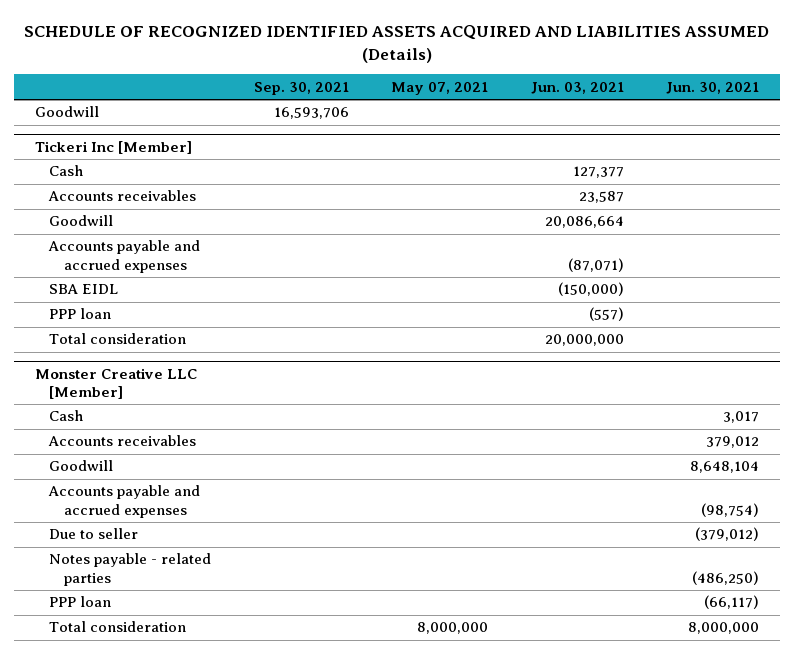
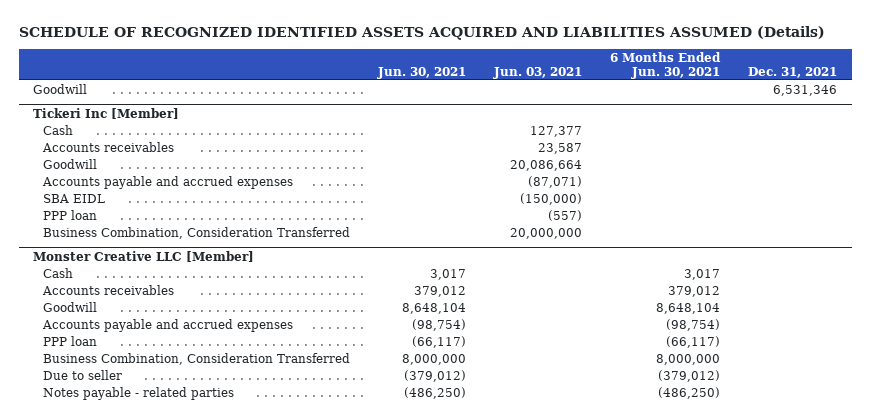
[253,81,349,95] Sep. 30, 2021 -> none
[391,81,489,95] May 07, 2021 -> none
none -> [610,52,722,79] 6 Months Ended Jun. 30, 2021
none -> [748,66,838,78] Dec. 31, 2021
[49,333,187,345] Total consideration -> [42,226,350,239] Business Combination, Consideration Transferred
[49,596,112,608] PPP loan -> [42,335,97,346] PPP loan
none -> [42,352,350,365] Business Combination, Consideration Transferred
[49,621,187,633] Total consideration -> none

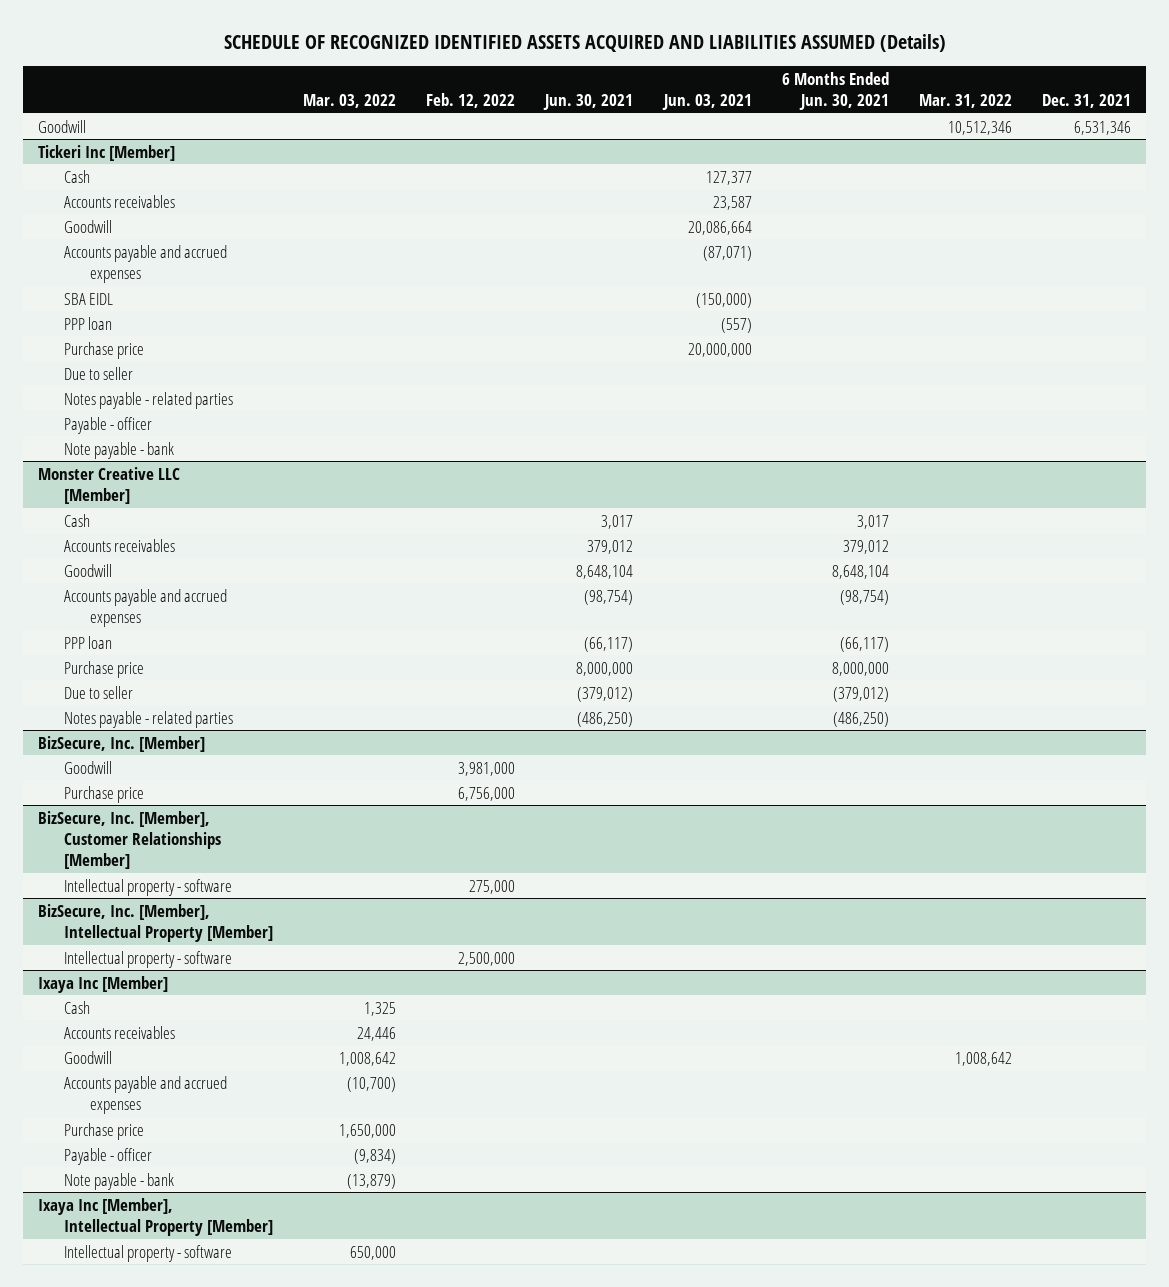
none -> [303,93,397,108] Mar. 03, 2022
none -> [426,92,516,108] Feb. 12, 2022
none -> [918,93,1012,108] Mar. 31, 2022
[42,226,350,239] Business Combination, Consideration Transferred -> [64,341,145,359] Purchase price
none -> [64,366,134,380] Due to seller
none -> [64,391,234,409] Notes payable - related parties
none -> [64,416,153,434] Payable - officer
none -> [64,441,175,459] Note payable - bank
[42,352,350,365] Business Combination, Consideration Transferred -> [64,660,145,678] Purchase price
none -> [38,735,206,752] BizSecure, Inc. [Member]
none -> [64,760,113,774] Goodwill
none -> [64,785,145,803] Purchase price
none -> [38,810,222,870] BizSecure, Inc. [Member], Customer Relationships [Member]
none -> [64,878,233,896] Intellectual property - software
none -> [38,903,274,942] BizSecure, Inc. [Member], Intellectual Property [Member]
none -> [64,950,233,968] Intellectual property - software
none -> [38,975,169,993] Ixaya Inc [Member]
none -> [64,1000,91,1014] Cash
none -> [64,1025,176,1039] Accounts receivables
none -> [64,1050,113,1064] Goodwill
none -> [64,1075,228,1114] Accounts payable and accrued expenses
none -> [64,1122,145,1140] Purchase price
none -> [64,1147,153,1165] Payable - officer
none -> [64,1172,175,1190] Note payable - bank
none -> [38,1197,274,1236] Ixaya Inc [Member], Intellectual Property [Member]
none -> [64,1244,233,1262] Intellectual property - software

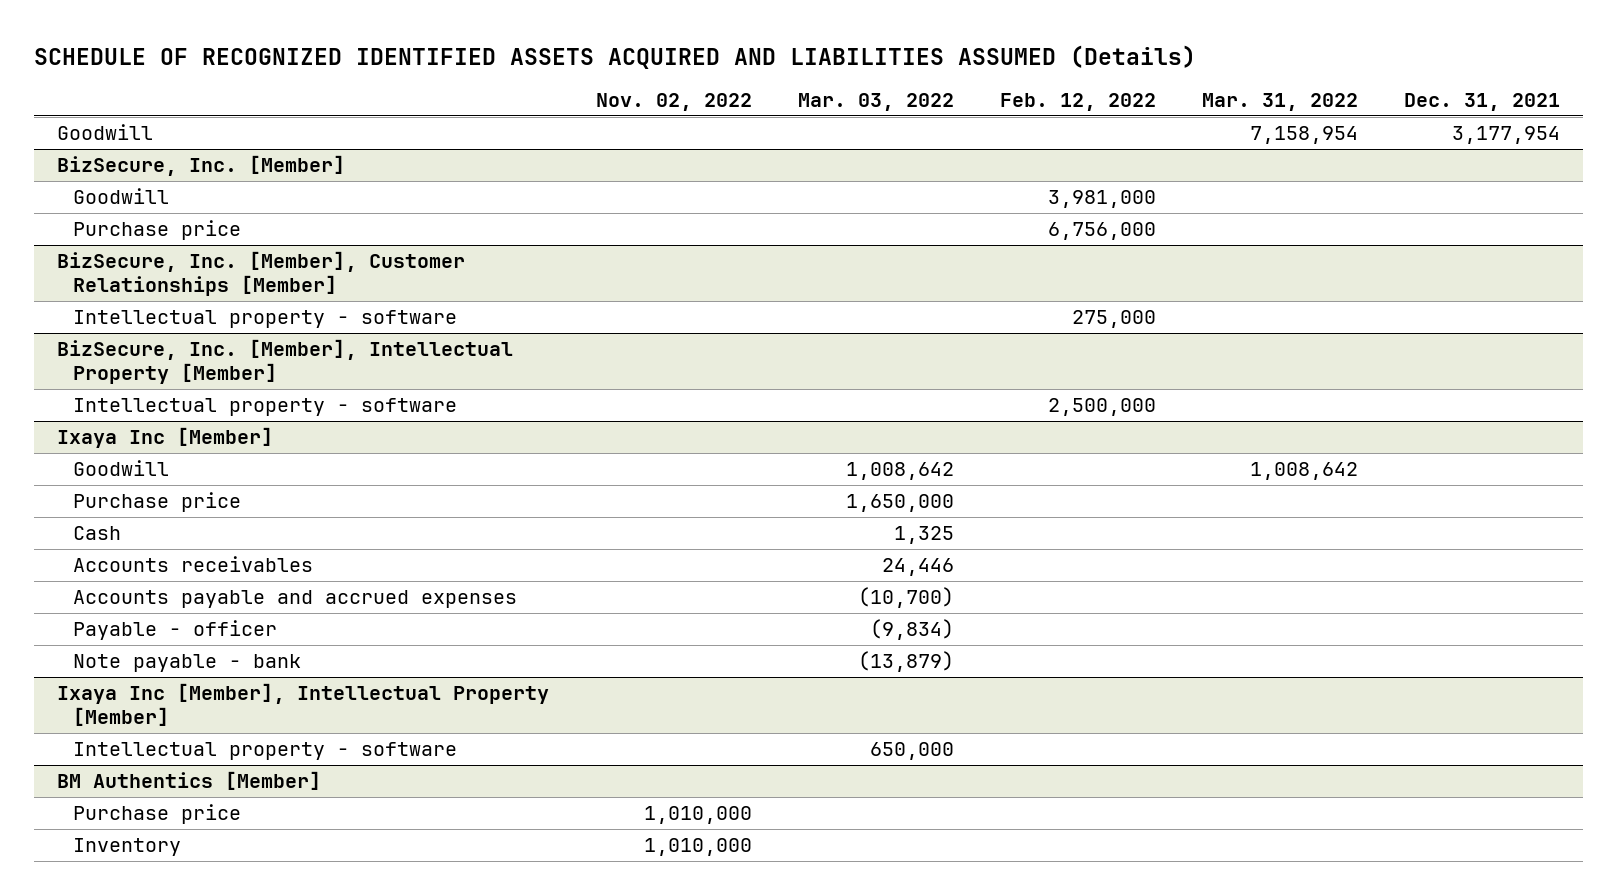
[543,93,634,110] Jun. 30, 2021 -> none
[661,93,752,110] Jun. 03, 2021 -> none
[781,71,889,110] 6 Months Ended Jun. 30, 2021 -> none
none -> [595,93,752,112] Nov. 02, 2022
[38,144,176,161] Tickeri Inc [Member] -> none
[64,169,91,183] Cash -> none
[64,194,176,208] Accounts receivables -> none
[64,219,113,233] Goodwill -> none
[64,244,228,283] Accounts payable and accrued expenses -> none
[64,292,114,305] SBA EIDL -> none
[64,316,113,330] PPP loan -> none
[64,341,145,359] Purchase price -> none
[64,366,134,380] Due to seller -> none
[64,391,234,409] Notes payable - related parties -> none
[64,416,153,434] Payable - officer -> none
[64,441,175,459] Note payable - bank -> none
[38,466,181,504] Monster Creative LLC [Member] -> none
[64,513,91,527] Cash -> none
[64,538,176,552] Accounts receivables -> none
[64,563,113,577] Goodwill -> none
[64,588,228,627] Accounts payable and accrued expenses -> none
[64,635,113,649] PPP loan -> none
[64,660,145,678] Purchase price -> none
[64,685,134,699] Due to seller -> none
[64,710,234,728] Notes payable - related parties -> none
[947,120,1012,135] 10,512,346 -> [1249,125,1358,144] 7,158,954
[1073,120,1131,135] 6,531,346 -> [1452,125,1561,144] 3,177,954
[64,1050,113,1064] Goodwill -> [73,459,170,476] Goodwill
[64,1122,145,1140] Purchase price -> [73,491,242,512] Purchase price
none -> [57,770,322,790] BM Authentics [Member]
none -> [73,803,242,824] Purchase price
none -> [73,837,182,856] Inventory

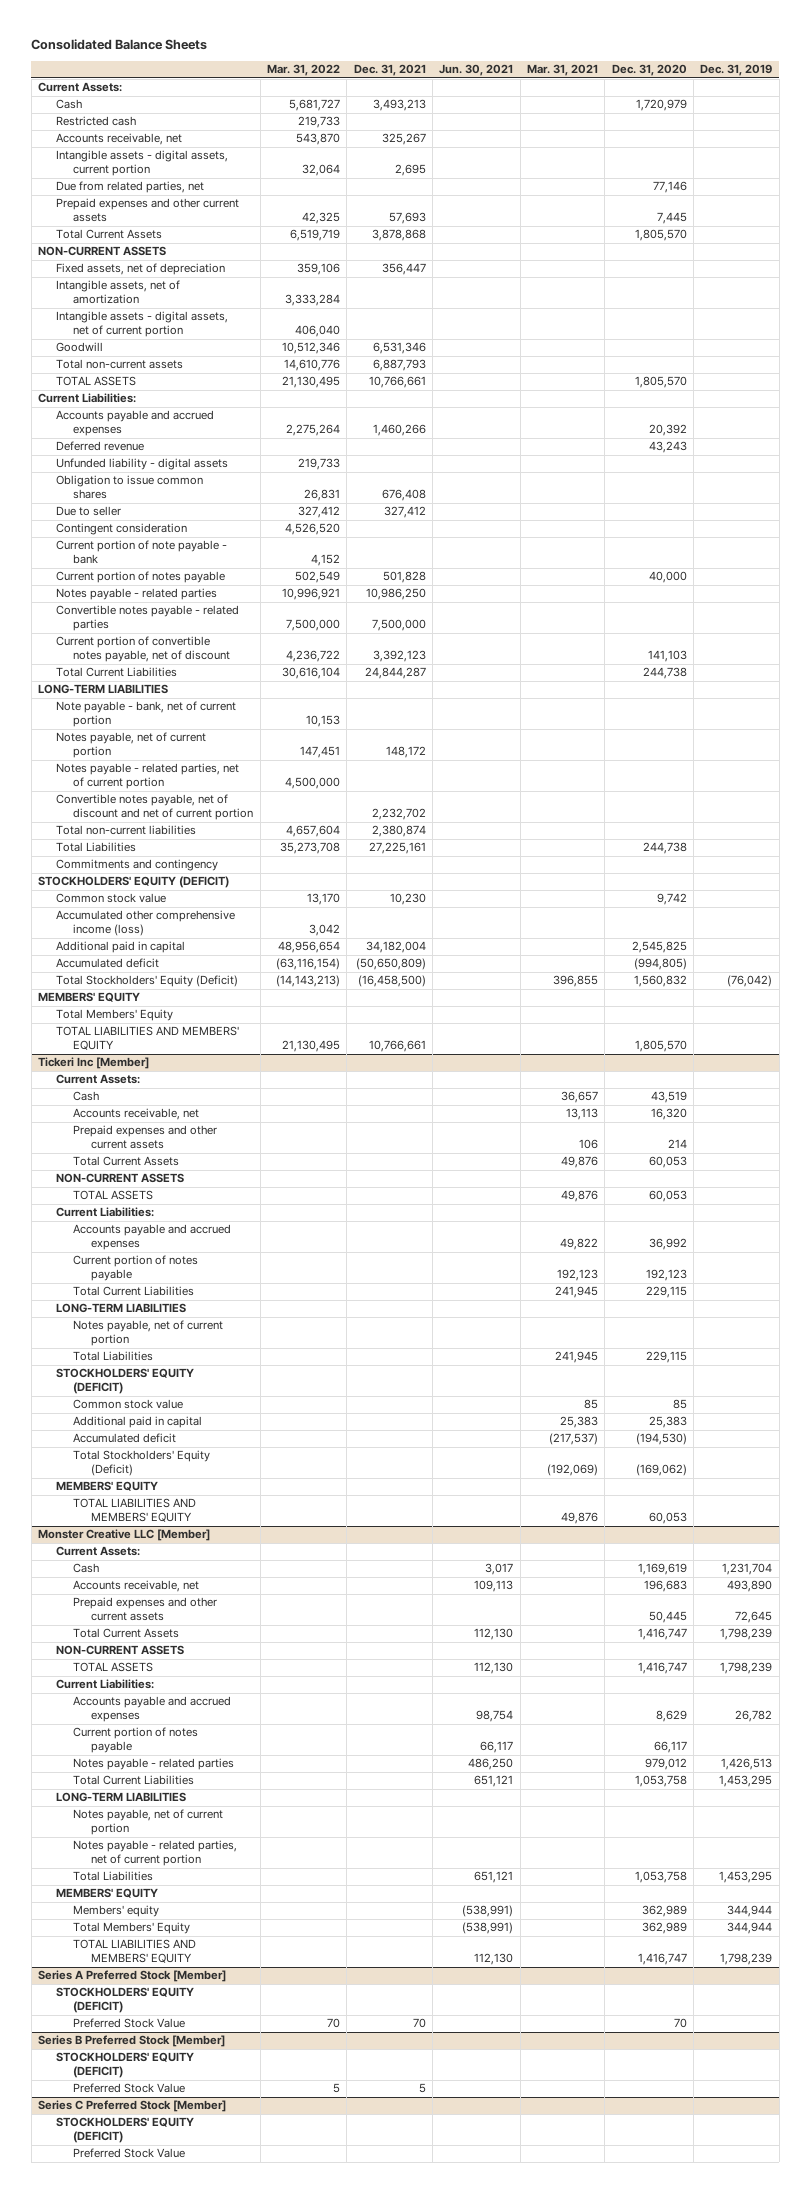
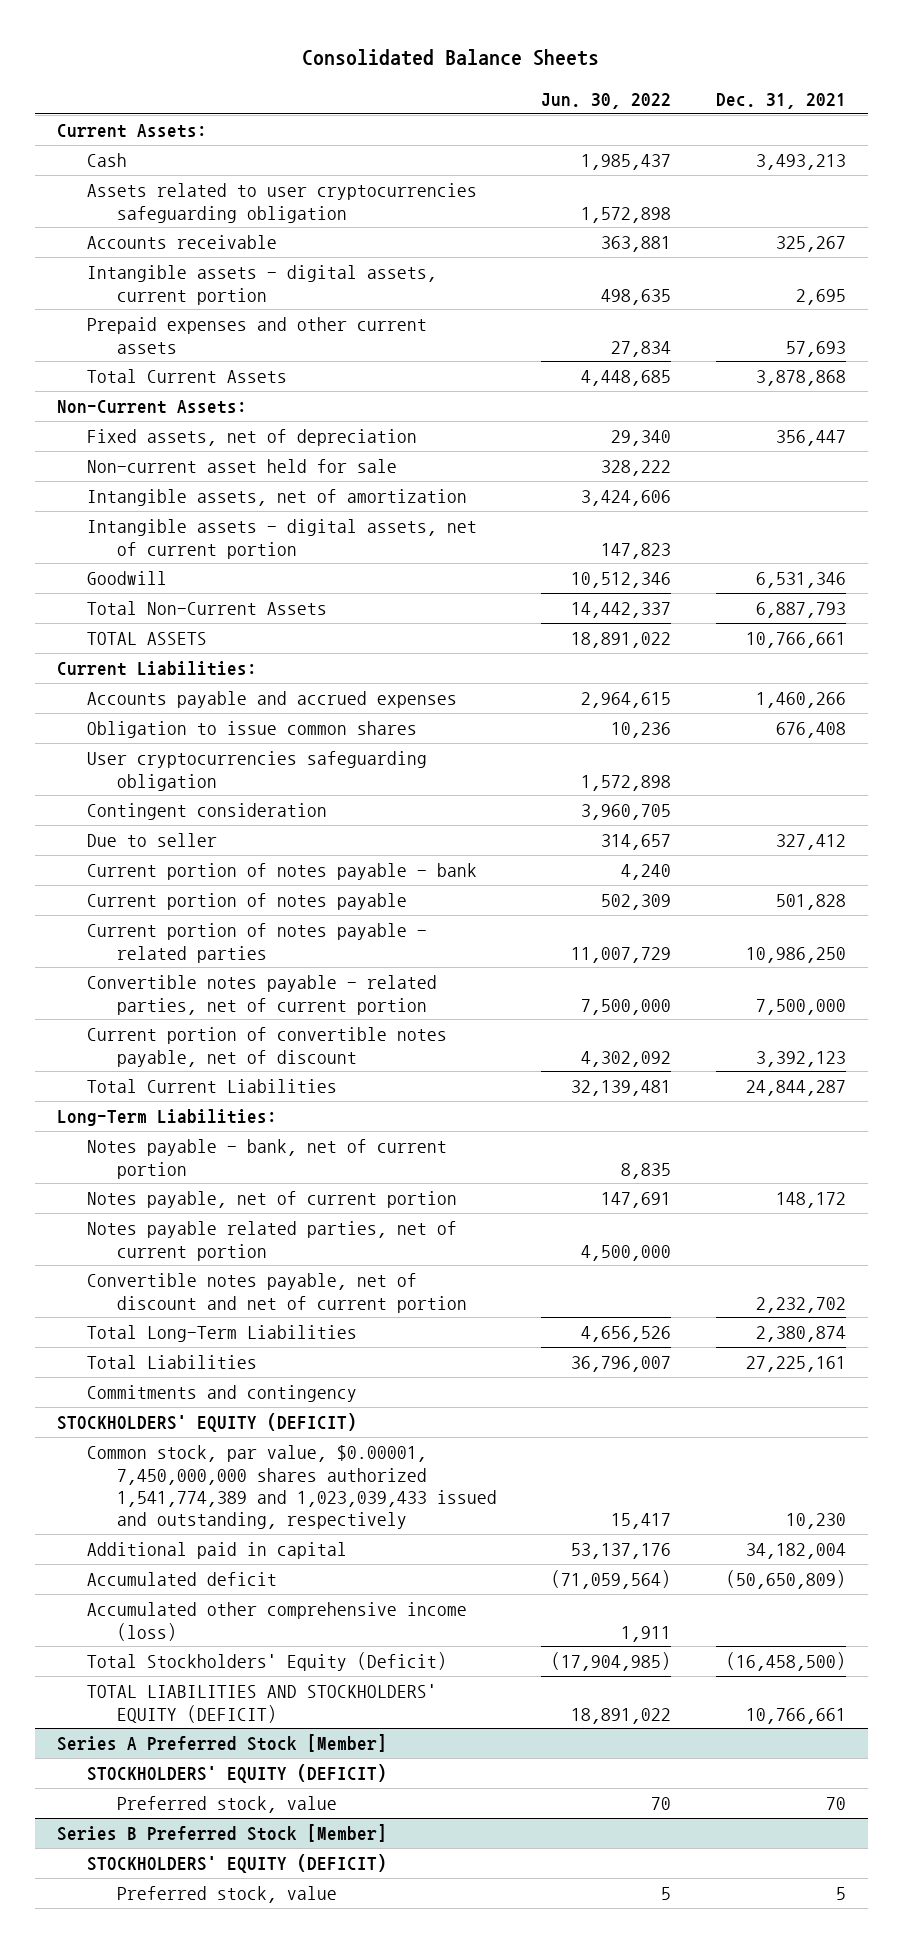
[267,64,341,77] Mar. 31, 2022 -> none
[439,64,514,77] Jun. 30, 2021 -> none
[526,64,598,77] Mar. 31, 2021 -> none
[611,64,687,77] Dec. 31, 2020 -> none
[700,64,773,77] Dec. 31, 2019 -> none
none -> [541,92,672,109] Jun. 30, 2022
[55,116,136,127] Restricted cash -> none
none -> [86,183,477,223] Assets related to user cryptocurrencies safeguarding obligation
[55,133,182,146] Accounts receivable, net -> [86,235,277,250] Accounts receivable
[55,181,204,194] Due from related parties, net -> none
[38,246,167,257] NON-CURRENT ASSETS -> [56,400,247,415] Non-Current Assets:
none -> [86,459,397,474] Non-current asset held for sale
[55,359,183,370] Total non-current assets -> [86,601,327,616] Total Non-Current Assets
[55,441,144,452] Deferred revenue -> none
[55,458,228,471] Unfunded liability - digital assets -> none
none -> [86,751,427,791] User cryptocurrencies safeguarding obligation
[55,506,121,517] Due to seller -> [86,833,217,848] Due to seller
[55,540,227,565] Current portion of note payable - bank -> [86,863,477,881] Current portion of notes payable - bank
[55,588,217,601] Notes payable - related parties -> [86,923,427,963] Current portion of notes payable - related parties
[55,605,239,632] Convertible notes payable - related parties -> [86,975,437,1015] Convertible notes payable - related parties, net of current portion
[38,684,169,695] LONG-TERM LIABILITIES -> [56,1109,277,1127] Long-Term Liabilities:
[55,701,236,728] Note payable - bank, net of current portion -> [86,1139,447,1179] Notes payable - bank, net of current portion
[55,763,239,790] Notes payable - related parties, net of current portion -> [86,1221,457,1261] Notes payable related parties, net of current portion
[55,825,196,836] Total non-current liabilities -> [86,1325,357,1343] Total Long-Term Liabilities
[55,893,166,904] Common stock value -> [86,1445,497,1530] Common stock, par value, $0.00001, 7,450,000,000 shares authorized 1,541,774,389 and 1,023,039,433 issued and outstanding, respectively
[55,910,235,937] Accumulated other comprehensive income (loss) -> [86,1602,467,1641] Accumulated other comprehensive income (loss)
[38,992,141,1003] MEMBERS' EQUITY -> none
[55,1009,173,1022] Total Members' Equity -> none
[38,1057,150,1070] Tickeri Inc [Member] -> none
[55,1074,140,1085] Current Assets: -> none
[73,1091,100,1102] Cash -> none
[73,1108,200,1121] Accounts receivable, net -> none
[73,1125,218,1150] Prepaid expenses and other current assets -> none
[73,1156,180,1167] Total Current Assets -> none
[55,1173,184,1184] NON-CURRENT ASSETS -> none
[73,1190,154,1201] TOTAL ASSETS -> none
[55,1207,154,1218] Current Liabilities: -> none
[73,1224,232,1251] Accounts payable and accrued expenses -> none
[73,1255,199,1282] Current portion of notes payable -> none
[73,1286,195,1297] Total Current Liabilities -> none
[55,1303,186,1314] LONG-TERM LIABILITIES -> none
[73,1320,224,1347] Notes payable, net of current portion -> none
[73,1351,154,1362] Total Liabilities -> none
[55,1368,194,1395] STOCKHOLDERS' EQUITY (DEFICIT) -> none
[73,1399,184,1410] Common stock value -> none
[73,1416,203,1429] Additional paid in capital -> none
[73,1433,177,1444] Accumulated deficit -> none
[73,1450,211,1477] Total Stockholders' Equity (Deficit) -> none
[55,1481,158,1492] MEMBERS' EQUITY -> none
[73,1498,197,1523] TOTAL LIABILITIES AND MEMBERS' EQUITY -> none
[38,1529,211,1542] Monster Creative LLC [Member] -> none
[55,1546,140,1557] Current Assets: -> none
[73,1563,100,1574] Cash -> none
[73,1580,200,1593] Accounts receivable, net -> none
[73,1597,218,1622] Prepaid expenses and other current assets -> none
[73,1628,180,1639] Total Current Assets -> none
[55,1645,184,1656] NON-CURRENT ASSETS -> none
[73,1662,154,1673] TOTAL ASSETS -> none
[55,1679,154,1690] Current Liabilities: -> none
[73,1696,232,1723] Accounts payable and accrued expenses -> none
[73,1727,199,1754] Current portion of notes payable -> none
[73,1758,235,1771] Notes payable - related parties -> none
[73,1775,195,1786] Total Current Liabilities -> none
[55,1792,186,1803] LONG-TERM LIABILITIES -> none
[73,1809,224,1836] Notes payable, net of current portion -> none
[73,1840,238,1867] Notes payable - related parties, net of current portion -> none
[73,1871,154,1882] Total Liabilities -> none
[55,1888,158,1899] MEMBERS' EQUITY -> none
[73,1905,160,1918] Members' equity -> none
[73,1922,191,1935] Total Members' Equity -> none
[73,1939,197,1964] TOTAL LIABILITIES AND MEMBERS' EQUITY -> none
[55,1026,239,1051] TOTAL LIABILITIES AND MEMBERS' EQUITY -> [86,1684,437,1723] TOTAL LIABILITIES AND STOCKHOLDERS' EQUITY (DEFICIT)
[73,2018,186,2029] Preferred Stock Value -> [116,1796,337,1814] Preferred stock, value
[38,2100,227,2113] Series C Preferred Stock [Member] -> none
[55,2117,194,2144] STOCKHOLDERS' EQUITY (DEFICIT) -> none
[73,2148,186,2159] Preferred Stock Value -> none
[73,2083,186,2094] Preferred Stock Value -> [116,1886,337,1904] Preferred stock, value

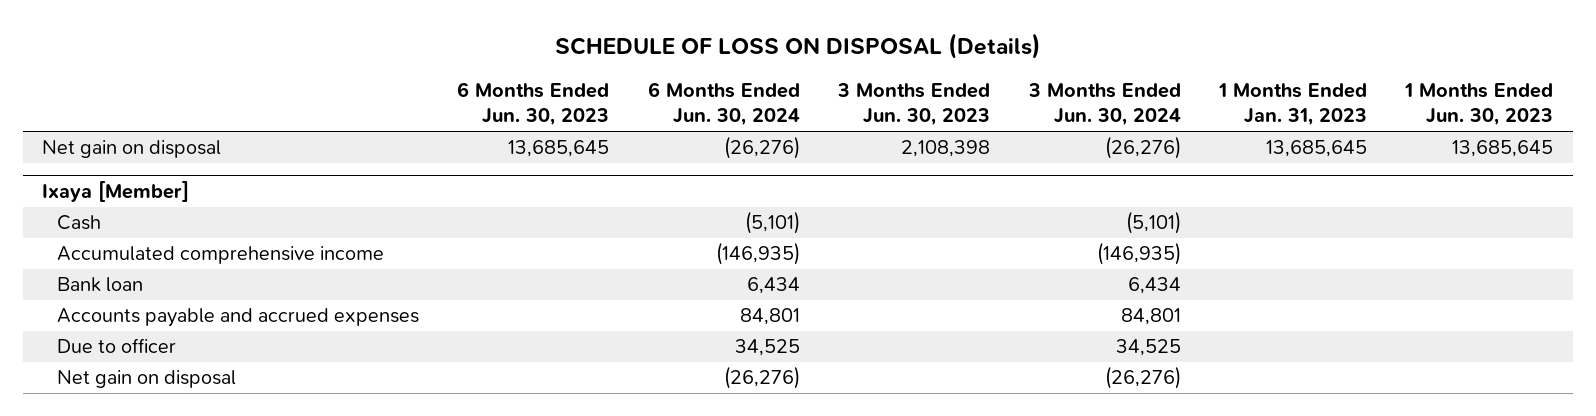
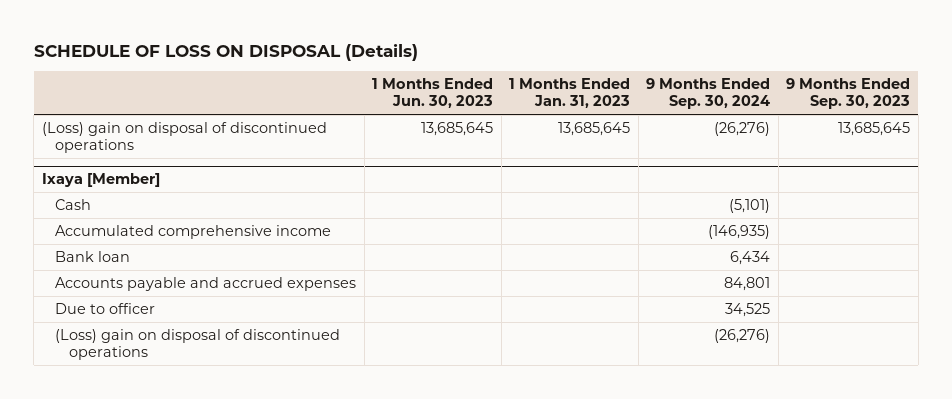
[457,81,610,127] 6 Months Ended Jun. 30, 2023 -> none
[647,81,800,127] 6 Months Ended Jun. 30, 2024 -> none
[837,82,991,127] 3 Months Ended Jun. 30, 2023 -> none
[1027,82,1181,127] 3 Months Ended Jun. 30, 2024 -> none
none -> [646,78,771,110] 9 Months Ended Sep. 30, 2024
none -> [786,78,911,110] 9 Months Ended Sep. 30, 2023
[42,140,222,159] Net gain on disposal -> [41,121,327,154] (Loss) gain on disposal of discontinued operations
[57,370,237,389] Net gain on disposal -> [55,328,341,361] (Loss) gain on disposal of discontinued operations

